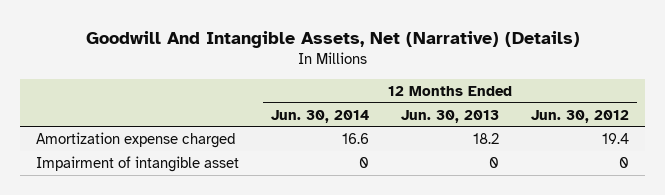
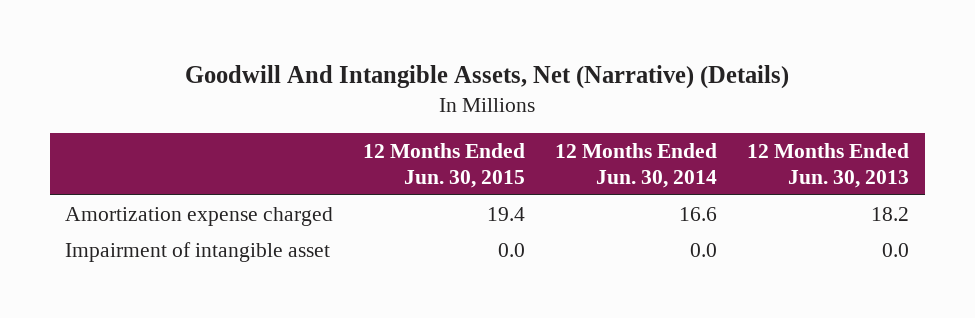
[530,109,629,123] Jun. 30, 2012 -> none
none -> [363,143,526,188] 12 Months Ended Jun. 30, 2015
[359,156,370,168] 0 -> [690,242,718,257] 0.0
[489,156,500,168] 0 -> [882,242,910,257] 0.0

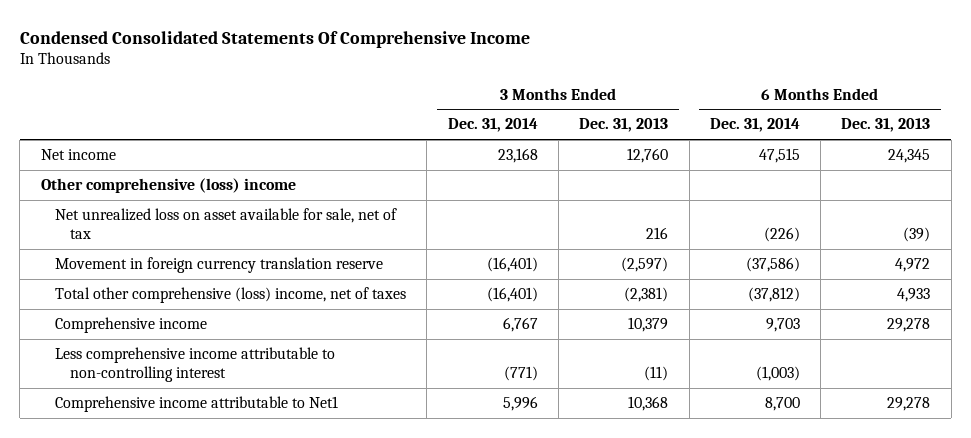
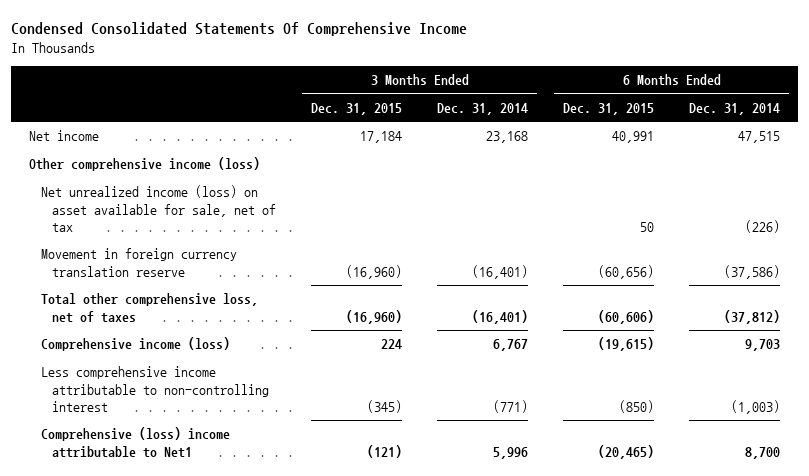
[579,118,669,133] Dec. 31, 2013 -> none
[841,118,931,133] Dec. 31, 2013 -> none
none -> [311,102,403,115] Dec. 31, 2015
none -> [563,102,655,115] Dec. 31, 2015
[40,178,296,194] Other comprehensive (loss) income -> [28,157,260,172] Other comprehensive income (loss)
[55,208,398,240] Net unrealized loss on asset available for sale, net of tax -> [40,185,277,232] Net unrealized income (loss) on asset available for sale, net of tax
[55,287,407,304] Total other comprehensive (loss) income, net of taxes -> [40,293,258,323] Total other comprehensive loss, net of taxes
[55,317,208,334] Comprehensive income -> [40,337,230,352] Comprehensive income (loss)
[55,396,339,413] Comprehensive income attributable to Net1 -> [40,427,230,458] Comprehensive (loss) income attributable to Net1

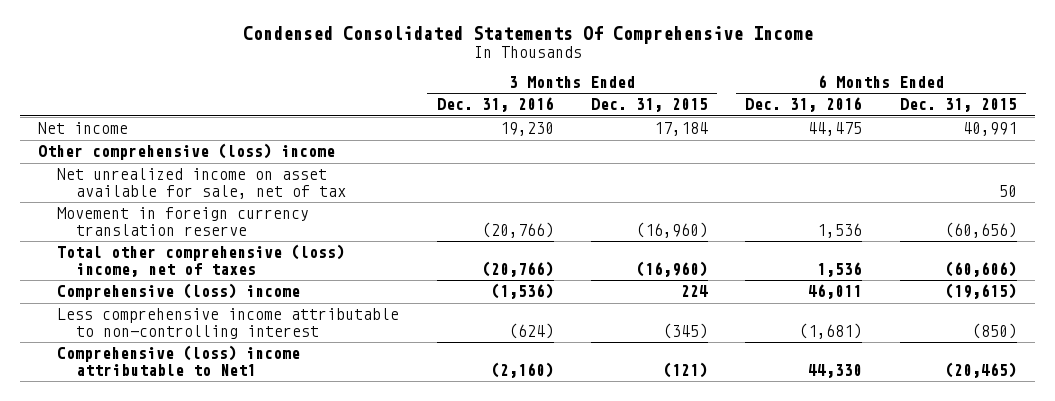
[437,102,529,115] Dec. 31, 2014 -> none
[689,102,781,115] Dec. 31, 2014 -> none
none -> [436,97,554,113] Dec. 31, 2016
none -> [745,97,863,113] Dec. 31, 2016
[28,157,260,172] Other comprehensive income (loss) -> [38,143,336,161] Other comprehensive (loss) income
[40,185,277,232] Net unrealized income (loss) on asset available for sale, net of tax -> [57,168,347,199] Net unrealized income on asset available for sale, net of tax
[40,293,258,323] Total other comprehensive loss, net of taxes -> [57,244,346,277] Total other comprehensive (loss) income, net of taxes
[40,337,230,352] Comprehensive income (loss) -> [57,283,301,301] Comprehensive (loss) income

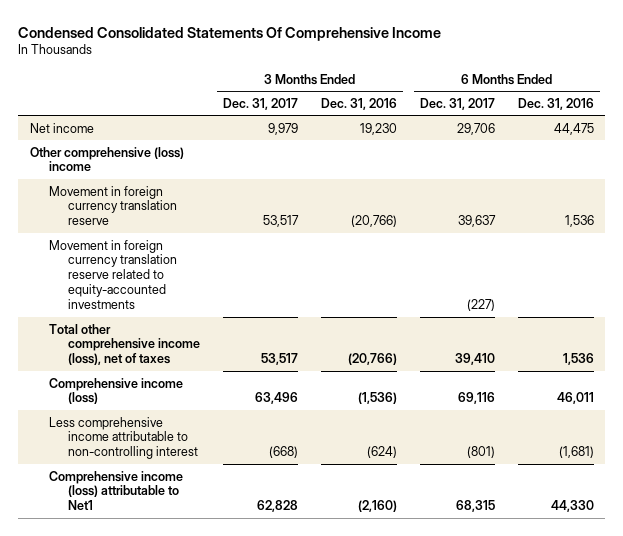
[591,98,709,113] Dec. 31, 2015 -> none
[899,98,1017,113] Dec. 31, 2015 -> none
none -> [223,97,299,110] Dec. 31, 2017
none -> [419,97,495,110] Dec. 31, 2017
[57,168,347,199] Net unrealized income on asset available for sale, net of tax -> none
none -> [48,239,178,310] Movement in foreign currency translation reserve related to equity-accounted investments
[57,244,346,277] Total other comprehensive (loss) income, net of taxes -> [48,323,201,366] Total other comprehensive income (loss), net of taxes
[57,283,301,301] Comprehensive (loss) income -> [48,377,183,405] Comprehensive income (loss)
[57,345,301,376] Comprehensive (loss) income attributable to Net1 -> [48,470,183,511] Comprehensive income (loss) attributable to Net1

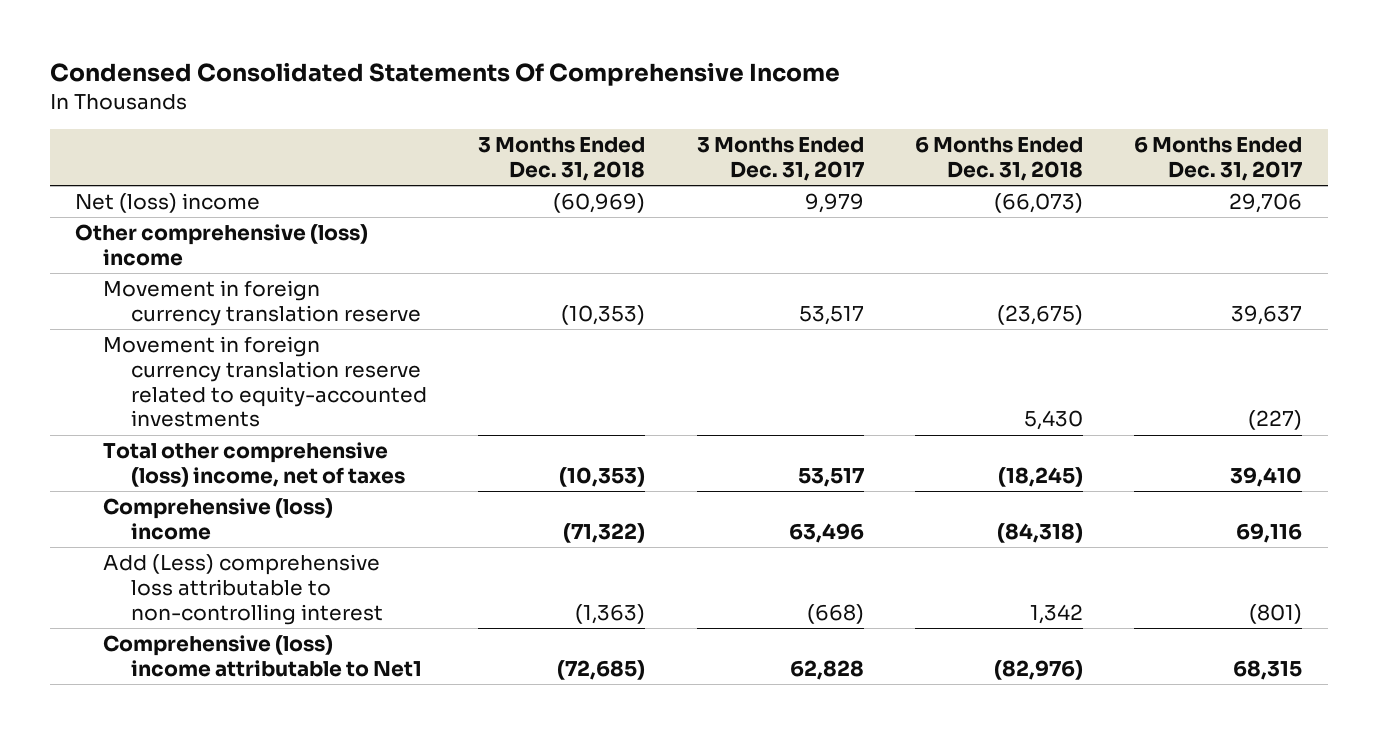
[320,97,397,110] Dec. 31, 2016 -> none
[517,97,594,110] Dec. 31, 2016 -> none
none -> [478,137,646,181] 3 Months Ended Dec. 31, 2018
none -> [915,136,1084,181] 6 Months Ended Dec. 31, 2018
[29,122,94,133] Net income -> [75,193,261,214] Net (loss) income
[48,323,201,366] Total other comprehensive income (loss), net of taxes -> [103,442,406,487] Total other comprehensive (loss) income, net of taxes
[48,377,183,405] Comprehensive income (loss) -> [103,498,334,540] Comprehensive (loss) income
[48,416,199,460] Less comprehensive income attributable to non-controlling interest -> [103,554,384,625] Add (Less) comprehensive loss attributable to non-controlling interest
[48,470,183,511] Comprehensive income (loss) attributable to Net1 -> [103,635,423,677] Comprehensive (loss) income attributable to Net1

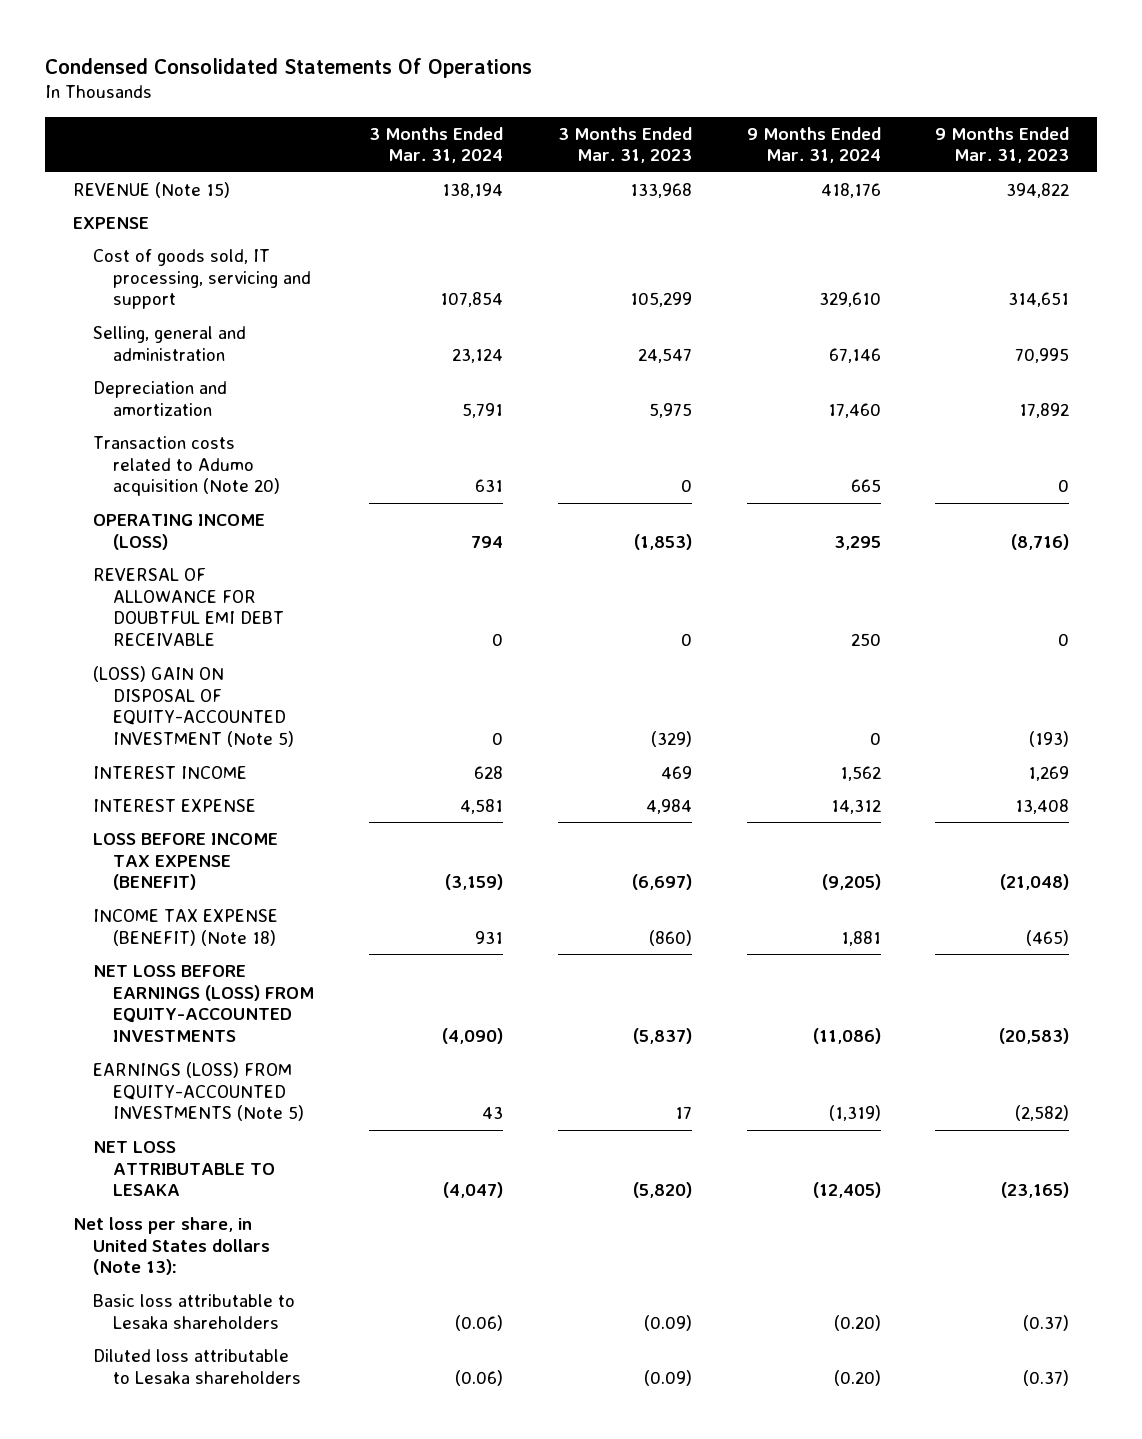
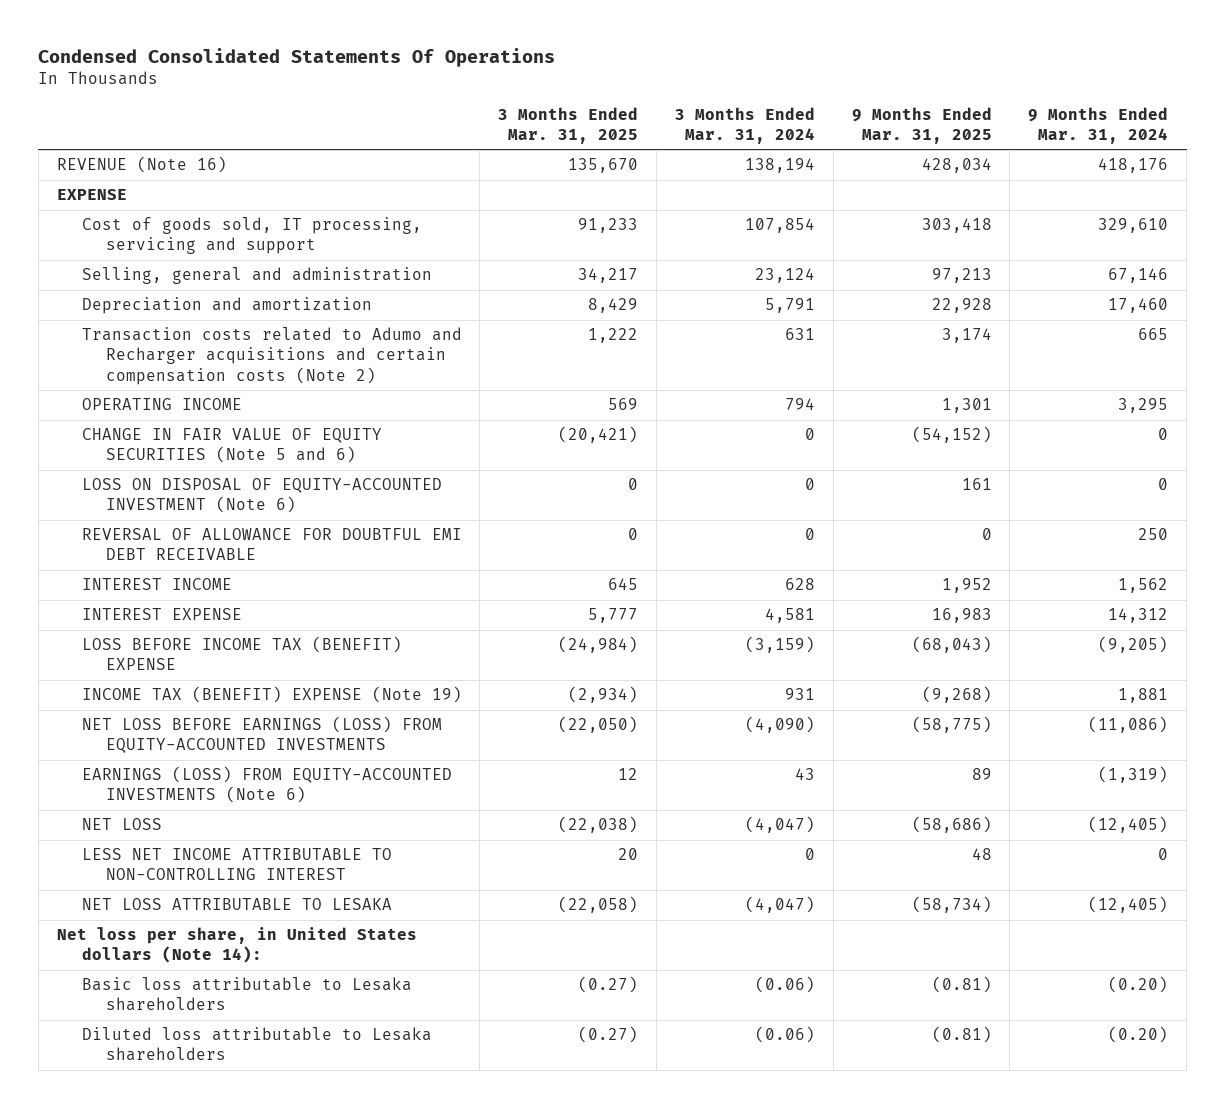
[557,126,692,164] 3 Months Ended Mar. 31, 2023 -> none
[935,126,1070,164] 9 Months Ended Mar. 31, 2023 -> none
none -> [498,106,639,145] 3 Months Ended Mar. 31, 2025
none -> [851,106,992,145] 9 Months Ended Mar. 31, 2025
[72,181,230,198] REVENUE (Note 15) -> [56,156,227,174] REVENUE (Note 16)
[92,435,281,497] Transaction costs related to Adumo acquisition (Note 20) -> [81,327,462,385] Transaction costs related to Adumo and Recharger acquisitions and certain compensation costs (Note 2)
[92,513,265,550] OPERATING INCOME (LOSS) -> [81,398,242,411] OPERATING INCOME
none -> [81,428,382,464] CHANGE IN FAIR VALUE OF EQUITY SECURITIES (Note 5 and 6)
none -> [81,478,442,514] LOSS ON DISPOSAL OF EQUITY-ACCOUNTED INVESTMENT (Note 6)
[92,665,295,748] (LOSS) GAIN ON DISPOSAL OF EQUITY-ACCOUNTED INVESTMENT (Note 5) -> none
[92,832,278,891] LOSS BEFORE INCOME TAX EXPENSE (BENEFIT) -> [81,636,402,671] LOSS BEFORE INCOME TAX (BENEFIT) EXPENSE
[92,908,278,946] INCOME TAX EXPENSE (BENEFIT) (Note 18) -> [81,686,462,704] INCOME TAX (BENEFIT) EXPENSE (Note 19)
[92,1061,305,1122] EARNINGS (LOSS) FROM EQUITY-ACCOUNTED INVESTMENTS (Note 5) -> [81,766,452,804] EARNINGS (LOSS) FROM EQUITY-ACCOUNTED INVESTMENTS (Note 6)
none -> [81,818,162,831] NET LOSS
none -> [81,848,392,881] LESS NET INCOME ATTRIBUTABLE TO NON-CONTROLLING INTEREST
[72,1216,270,1276] Net loss per share, in United States dollars (Note 13): -> [56,927,417,964] Net loss per share, in United States dollars (Note 14):

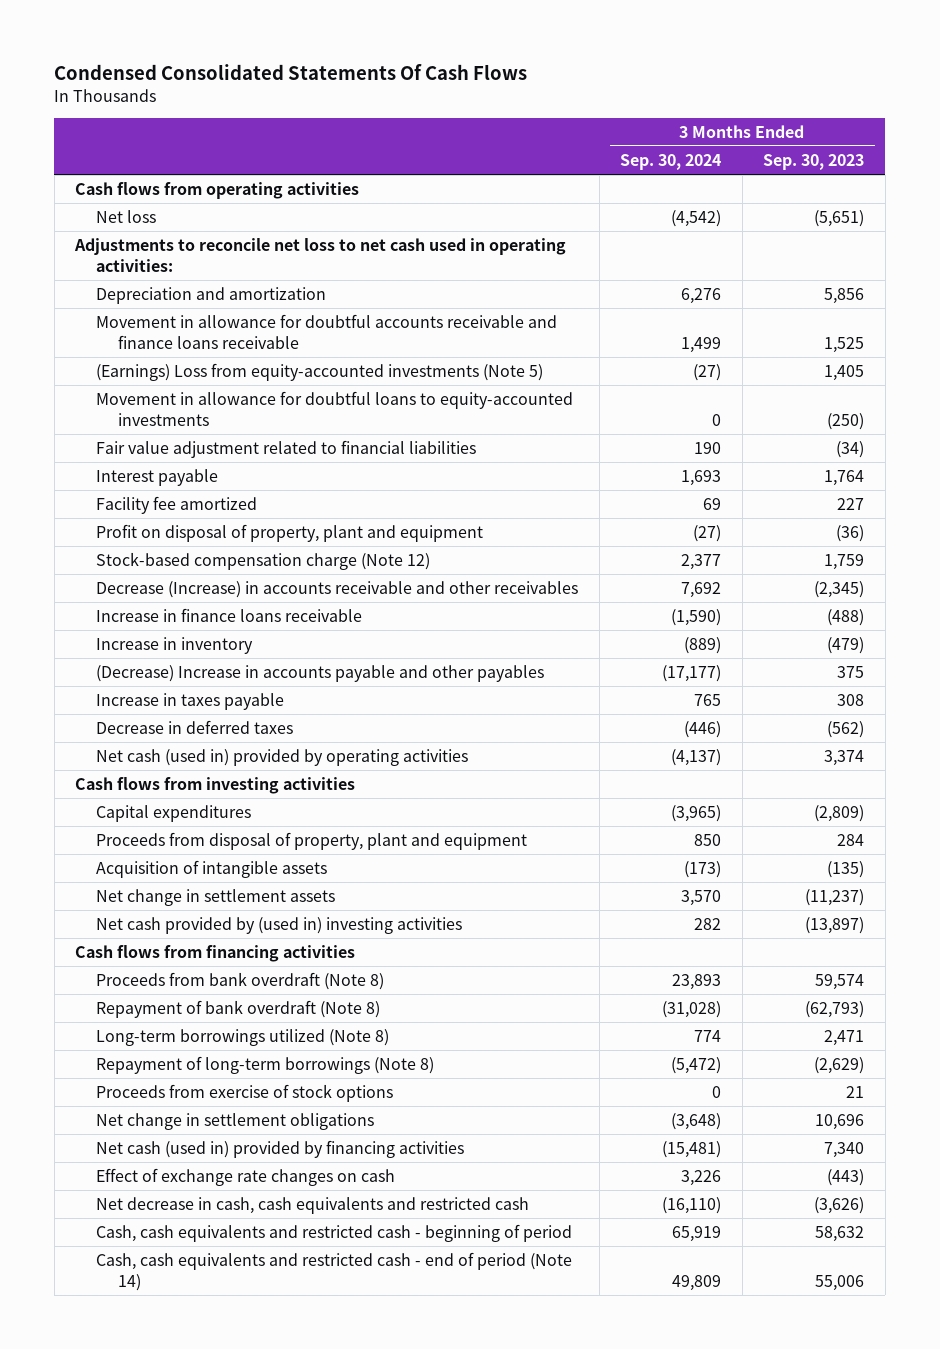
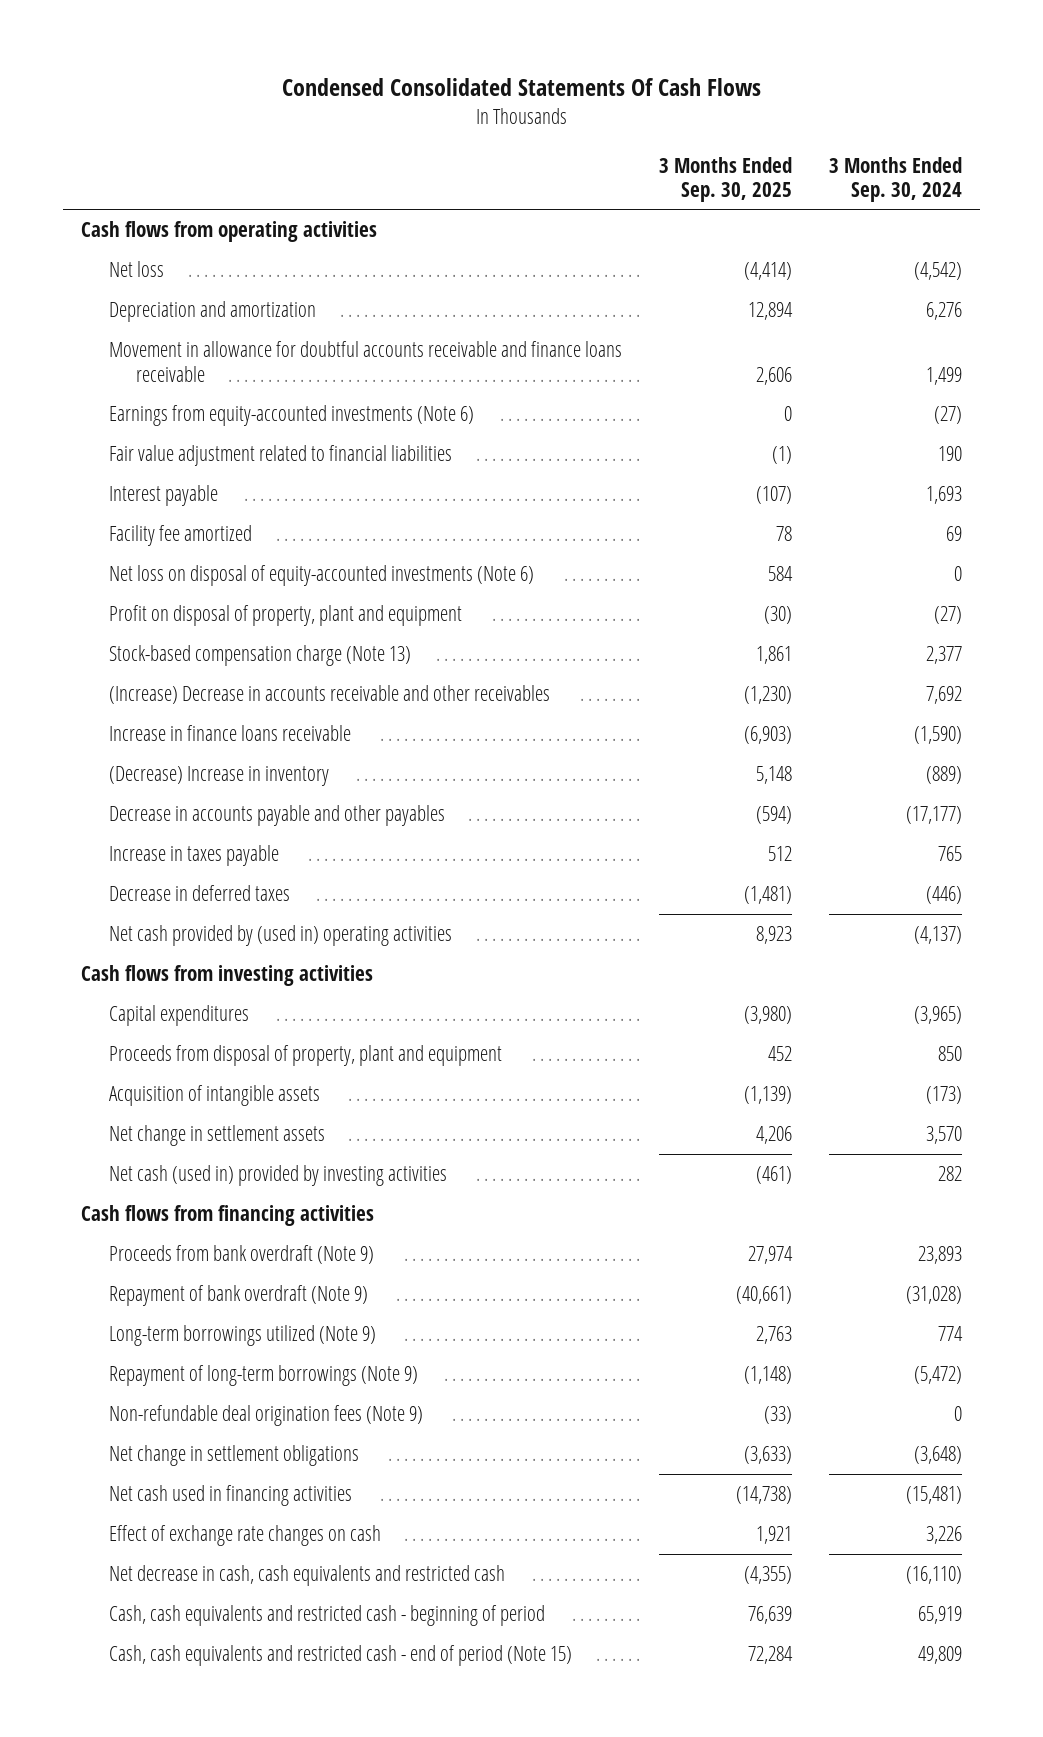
[763,153,865,170] Sep. 30, 2023 -> none
none -> [658,156,792,202] 3 Months Ended Sep. 30, 2025
[74,237,567,272] Adjustments to reconcile net loss to net cash used in operating activities: -> none
[96,390,574,426] Movement in allowance for doubtful loans to equity-accounted investments -> none
[96,362,544,381] (Earnings) Loss from equity-accounted investments (Note 5) -> [108,405,474,427] Earnings from equity-accounted investments (Note 6)
none -> [108,565,534,587] Net loss on disposal of equity-accounted investments (Note 6)
[96,551,431,570] Stock-based compensation charge (Note 12) -> [108,645,411,667] Stock-based compensation charge (Note 13)
[96,580,579,598] Decrease (Increase) in accounts receivable and other receivables -> [108,685,550,705] (Increase) Decrease in accounts receivable and other receivables
[96,636,254,654] Increase in inventory -> [108,766,329,787] (Decrease) Increase in inventory
[96,664,545,682] (Decrease) Increase in accounts payable and other payables -> [108,805,445,827] Decrease in accounts payable and other payables
[96,748,469,766] Net cash (used in) provided by operating activities -> [108,925,452,947] Net cash provided by (used in) operating activities
[96,916,463,934] Net cash provided by (used in) investing activities -> [108,1165,447,1187] Net cash (used in) provided by investing activities
[96,1083,394,1102] Proceeds from exercise of stock options -> none
[96,971,385,990] Proceeds from bank overdraft (Note 8) -> [108,1245,374,1265] Proceeds from bank overdraft (Note 9)
[96,999,381,1018] Repayment of bank overdraft (Note 8) -> [108,1285,368,1307] Repayment of bank overdraft (Note 9)
[96,1028,390,1046] Long-term borrowings utilized (Note 8) -> [108,1325,376,1347] Long-term borrowings utilized (Note 9)
[96,1055,435,1074] Repayment of long-term borrowings (Note 8) -> [108,1365,418,1387] Repayment of long-term borrowings (Note 9)
none -> [108,1405,423,1427] Non-refundable deal origination fees (Note 9)
[96,1139,465,1158] Net cash (used in) provided by financing activities -> [108,1485,352,1507] Net cash used in financing activities
[96,1251,573,1291] Cash, cash equivalents and restricted cash - end of period (Note 14) -> [108,1645,572,1667] Cash, cash equivalents and restricted cash - end of period (Note 15)

